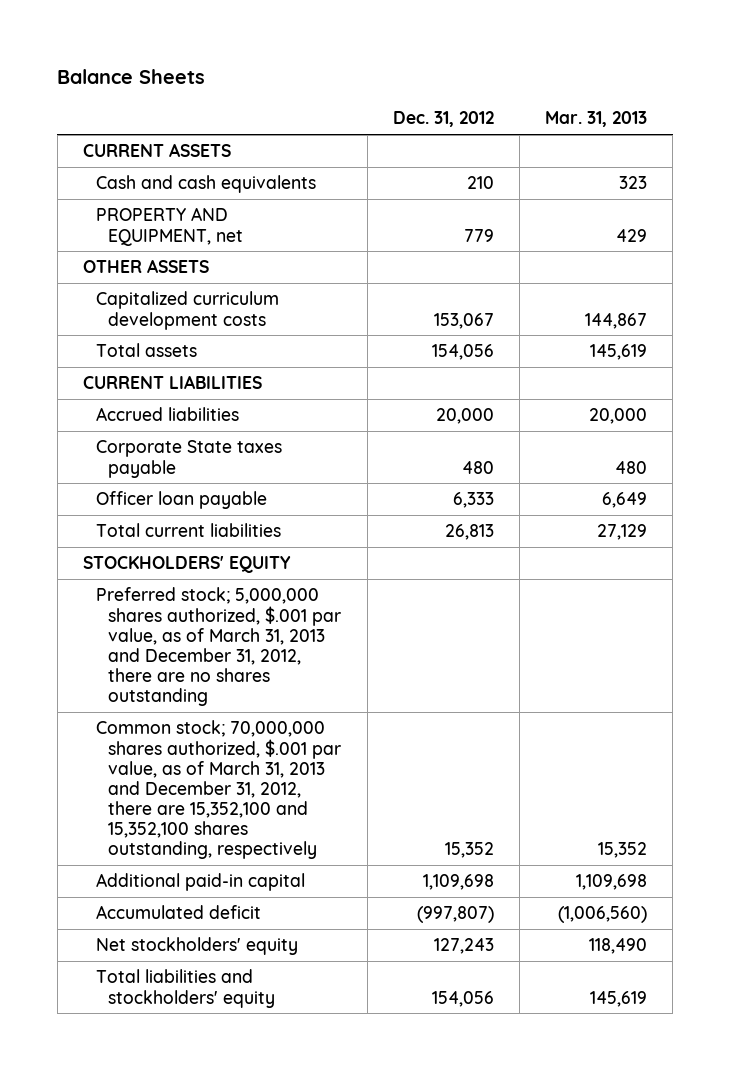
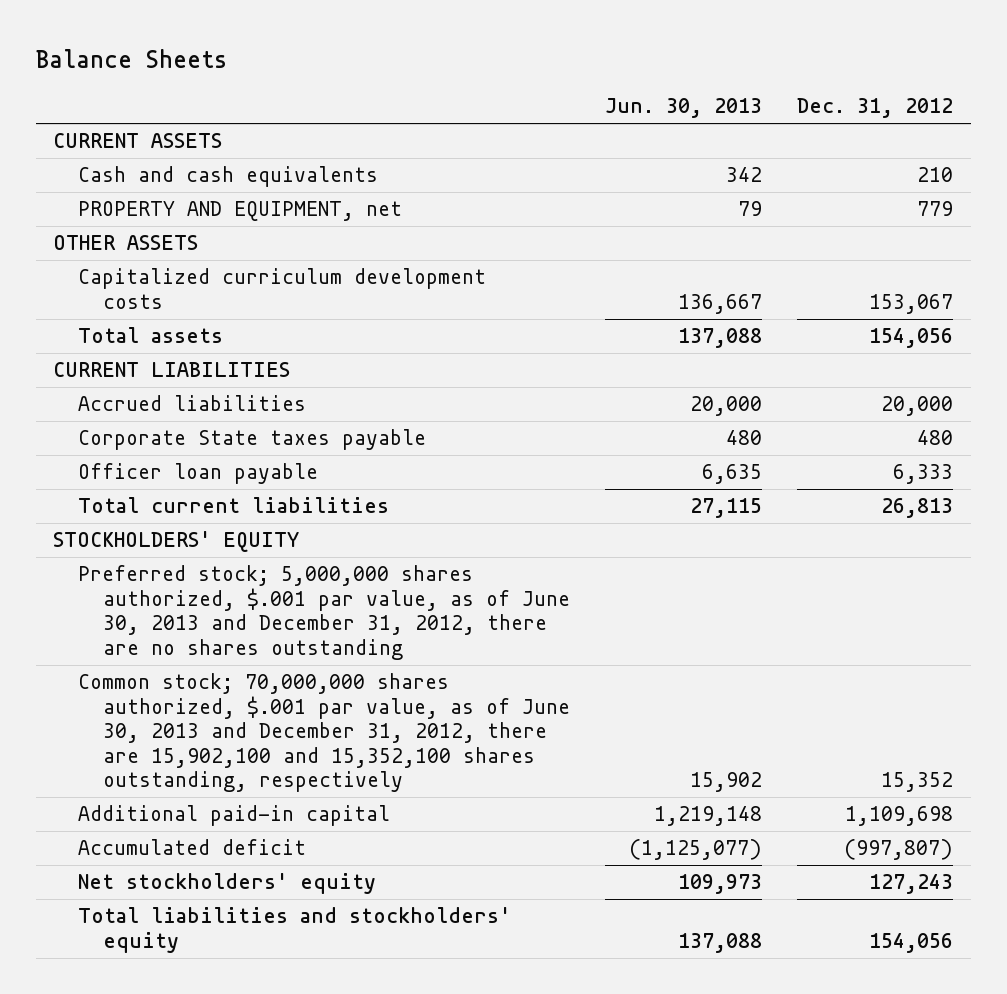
[545,111,648,128] Mar. 31, 2013 -> none
none -> [605,98,763,119] Jun. 30, 2013
[95,587,342,707] Preferred stock; 5,000,000 shares authorized, $.001 par value, as of March 31, 2013 and December 31, 2012, there are no shares outstanding -> [78,565,571,660] Preferred stock; 5,000,000 shares authorized, $.001 par value, as of June 30, 2013 and December 31, 2012, there are no shares outstanding
[95,720,342,860] Common stock; 70,000,000 shares authorized, $.001 par value, as of March 31, 2013 and December 31, 2012, there are 15,352,100 and 15,352,100 shares outstanding, respectively -> [78,673,571,793] Common stock; 70,000,000 shares authorized, $.001 par value, as of June 30, 2013 and December 31, 2012, there are 15,902,100 and 15,352,100 shares outstanding, respectively

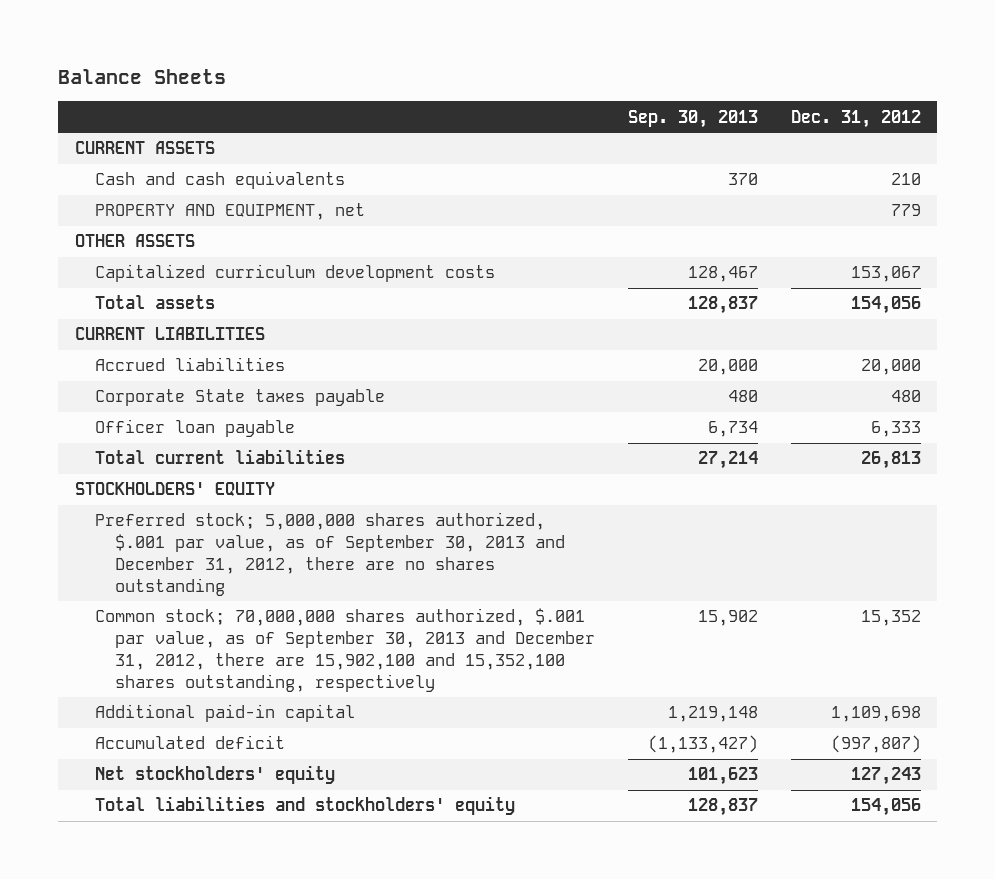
[605,98,763,119] Jun. 30, 2013 -> none
none -> [627,109,758,128] Sep. 30, 2013
[78,565,571,660] Preferred stock; 5,000,000 shares authorized, $.001 par value, as of June 30, 2013 and December 31, 2012, there are no shares outstanding -> [94,512,565,596] Preferred stock; 5,000,000 shares authorized, $.001 par value, as of September 30, 2013 and December 31, 2012, there are no shares outstanding
[78,673,571,793] Common stock; 70,000,000 shares authorized, $.001 par value, as of June 30, 2013 and December 31, 2012, there are 15,902,100 and 15,352,100 shares outstanding, respectively -> [94,608,595,692] Common stock; 70,000,000 shares authorized, $.001 par value, as of September 30, 2013 and December 31, 2012, there are 15,902,100 and 15,352,100 shares outstanding, respectively

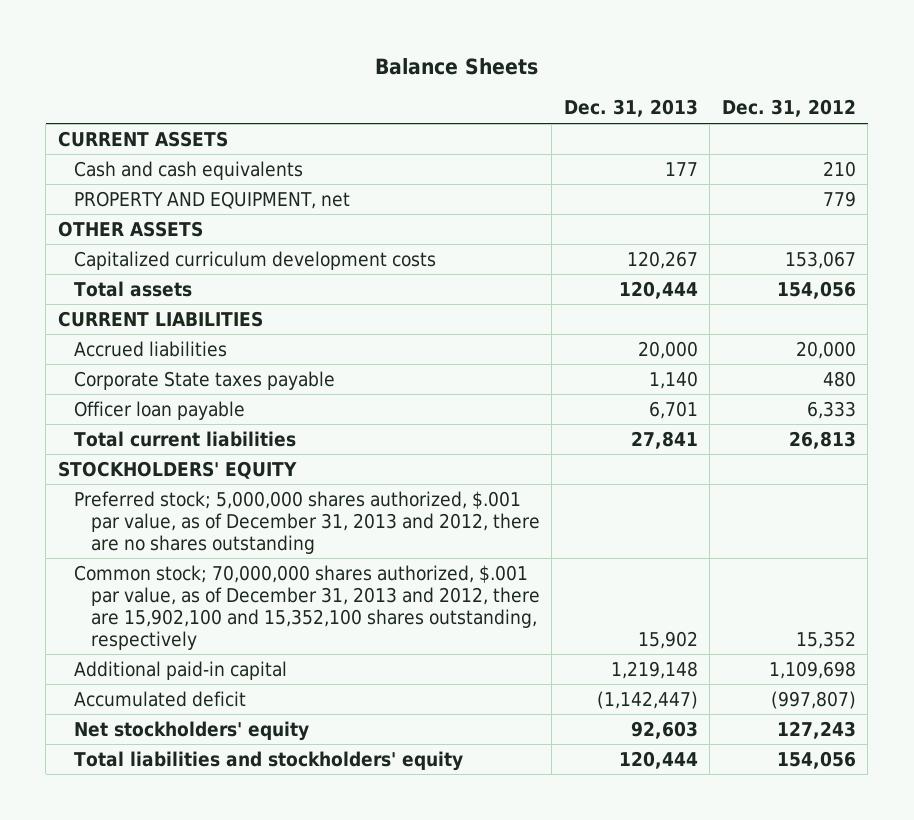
[627,109,758,128] Sep. 30, 2013 -> none
none -> [563,99,698,118] Dec. 31, 2013
[94,512,565,596] Preferred stock; 5,000,000 shares authorized, $.001 par value, as of September 30, 2013 and December 31, 2012, there are no shares outstanding -> [74,490,540,554] Preferred stock; 5,000,000 shares authorized, $.001 par value, as of December 31, 2013 and 2012, there are no shares outstanding
[94,608,595,692] Common stock; 70,000,000 shares authorized, $.001 par value, as of September 30, 2013 and December 31, 2012, there are 15,902,100 and 15,352,100 shares outstanding, respectively -> [74,564,540,650] Common stock; 70,000,000 shares authorized, $.001 par value, as of December 31, 2013 and 2012, there are 15,902,100 and 15,352,100 shares outstanding, respectively

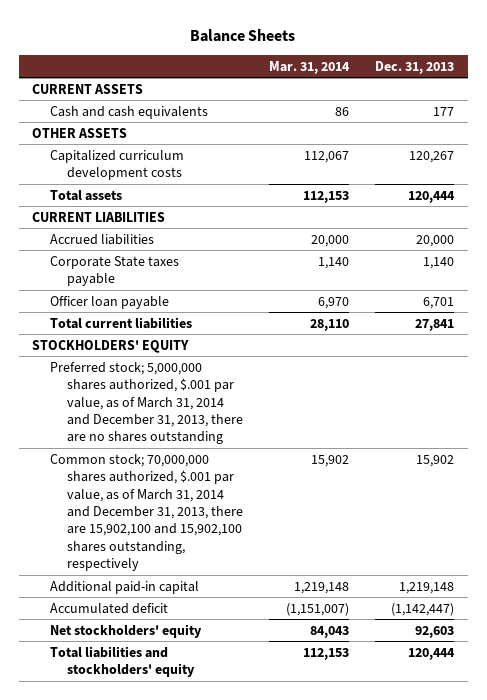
[721,99,856,118] Dec. 31, 2012 -> none
none -> [269,60,351,74] Mar. 31, 2014
[74,190,351,209] PROPERTY AND EQUIPMENT, net -> none
[74,490,540,554] Preferred stock; 5,000,000 shares authorized, $.001 par value, as of December 31, 2013 and 2012, there are no shares outstanding -> [49,361,243,445] Preferred stock; 5,000,000 shares authorized, $.001 par value, as of March 31, 2014 and December 31, 2013, there are no shares outstanding
[74,564,540,650] Common stock; 70,000,000 shares authorized, $.001 par value, as of December 31, 2013 and 2012, there are 15,902,100 and 15,352,100 shares outstanding, respectively -> [49,453,243,572] Common stock; 70,000,000 shares authorized, $.001 par value, as of March 31, 2014 and December 31, 2013, there are 15,902,100 and 15,902,100 shares outstanding, respectively

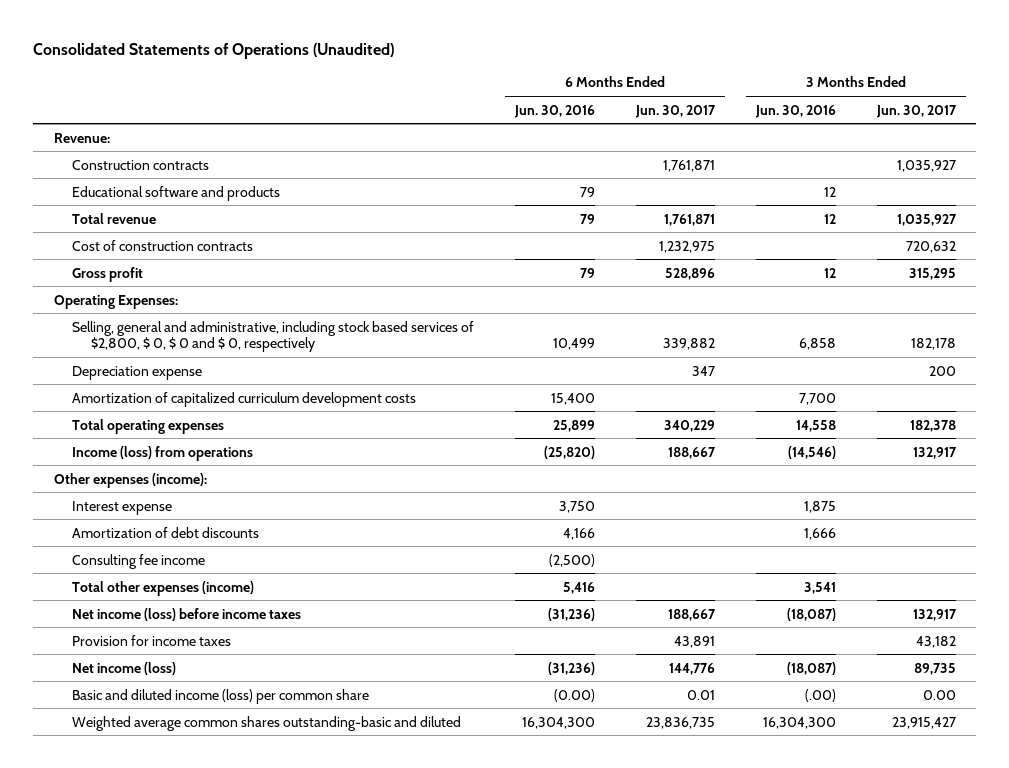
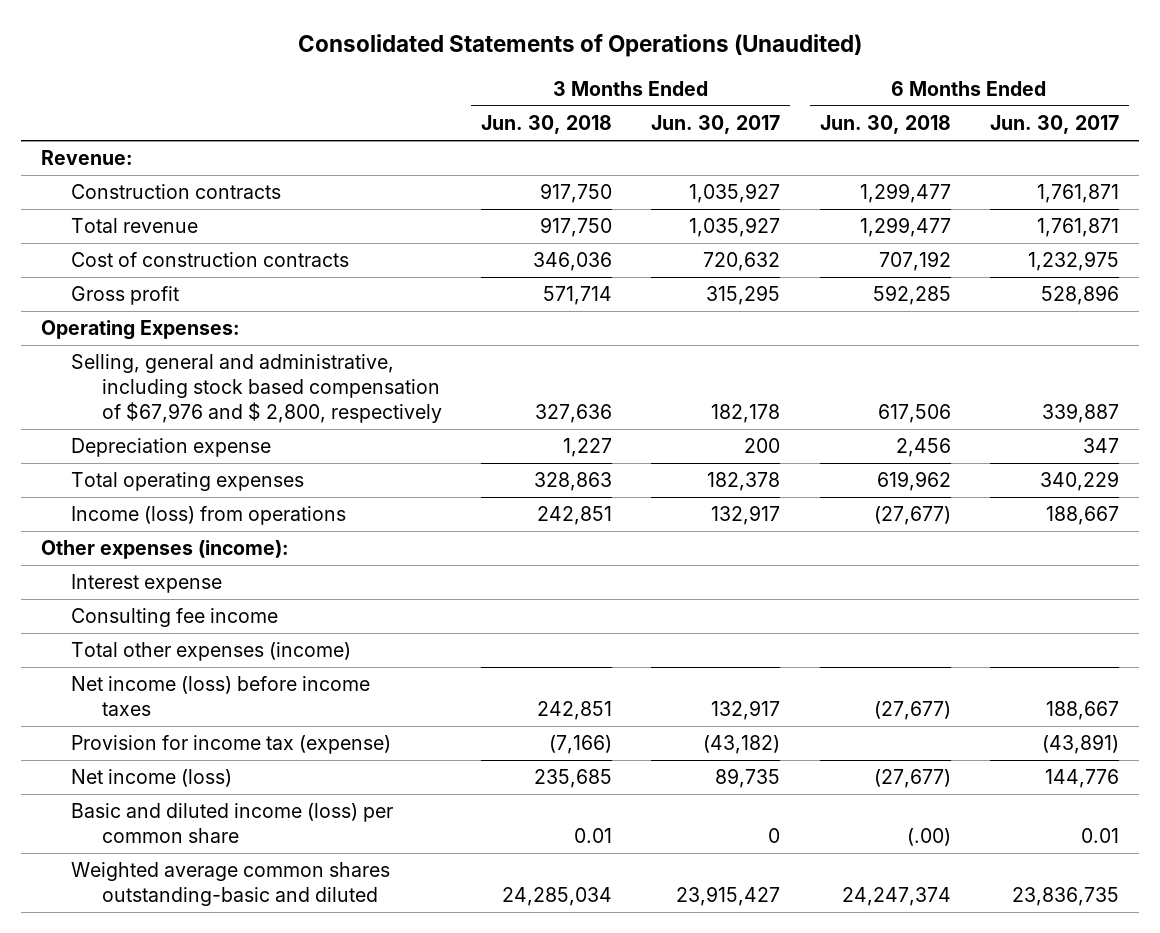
[514,104,596,118] Jun. 30, 2016 -> none
[754,104,836,118] Jun. 30, 2016 -> none
none -> [480,115,612,135] Jun. 30, 2018
none -> [819,115,951,135] Jun. 30, 2018
[72,185,281,201] Educational software and products -> none
[72,320,475,353] Selling, general and administrative, including stock based services of $2,800, $ 0, $ 0 and $ 0, respectively -> [71,354,442,423] Selling, general and administrative, including stock based compensation of $67,976 and $ 2,800, respectively
[663,338,716,351] 339,882 -> [1041,402,1119,423] 339,887
[72,391,417,407] Amortization of capitalized curriculum development costs -> none
[72,526,260,538] Amortization of debt discounts -> none
[72,634,232,646] Provision for income taxes -> [71,735,392,755] Provision for income tax (expense)
[674,635,716,648] 43,891 -> [1041,734,1119,755] (43,891)
[915,635,956,648] 43,182 -> [703,735,781,755] (43,182)
[922,689,956,700] 0.00 -> [768,827,781,843] 0

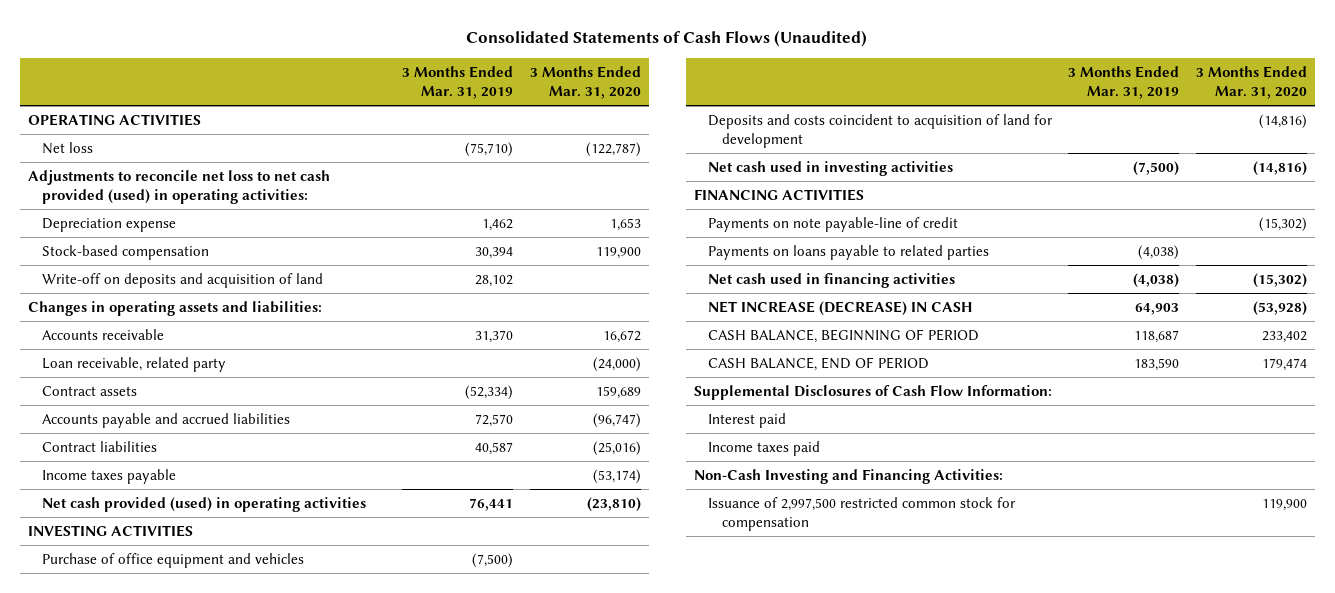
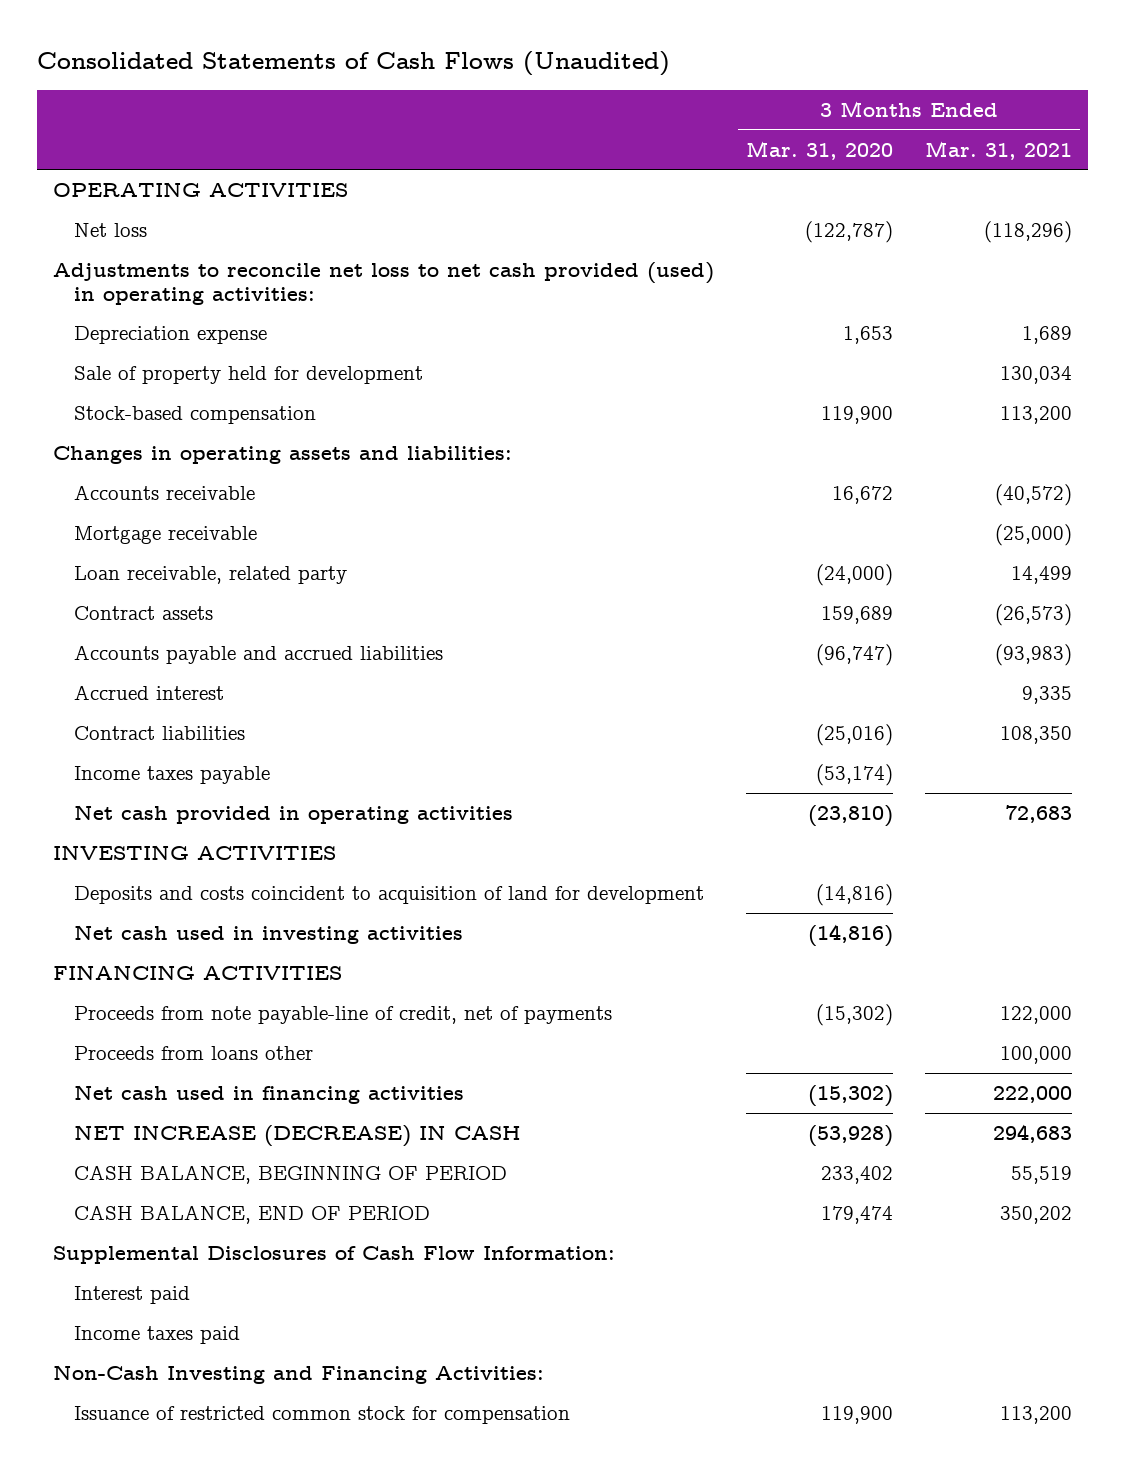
[402,65,514,99] 3 Months Ended Mar. 31, 2019 -> none
none -> [925,140,1073,160] Mar. 31, 2021
none -> [74,365,424,384] Sale of property held for development
[42,272,324,288] Write-off on deposits and acquisition of land -> none
none -> [74,525,258,544] Mortgage receivable
none -> [74,684,225,700] Accrued interest
[42,496,367,512] Net cash provided (used) in operating activities -> [74,804,514,824] Net cash provided in operating activities
[42,552,305,568] Purchase of office equipment and vehicles -> none
[708,244,990,260] Payments on loans payable to related parties -> none
[708,216,959,232] Payments on note payable-line of credit -> [74,1005,613,1024] Proceeds from note payable-line of credit, net of payments
none -> [74,1045,314,1060] Proceeds from loans other
[708,496,1017,532] Issuance of 2,997,500 restricted common stock for compensation -> [74,1405,571,1424] Issuance of restricted common stock for compensation

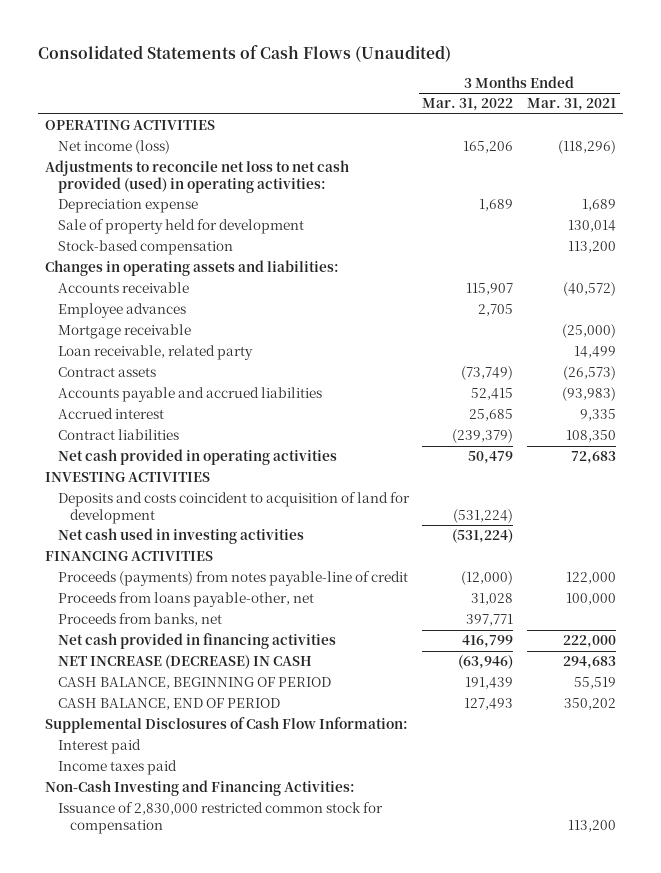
[746,140,894,160] Mar. 31, 2020 -> none
none -> [422,98,514,112] Mar. 31, 2022
[74,222,148,237] Net loss -> [57,140,170,155] Net income (loss)
[1000,365,1073,384] 130,034 -> [568,220,617,233] 130,014
none -> [57,303,186,319] Employee advances
[74,765,271,784] Income taxes payable -> none
[74,1005,613,1024] Proceeds from note payable-line of credit, net of payments -> [57,571,408,587] Proceeds (payments) from notes payable-line of credit
[74,1045,314,1060] Proceeds from loans other -> [57,592,314,608] Proceeds from loans payable-other, net
none -> [57,613,222,627] Proceeds from banks, net
[74,1084,465,1104] Net cash used in financing activities -> [57,633,336,650] Net cash provided in financing activities
[74,1405,571,1424] Issuance of restricted common stock for compensation -> [57,802,383,834] Issuance of 2,830,000 restricted common stock for compensation

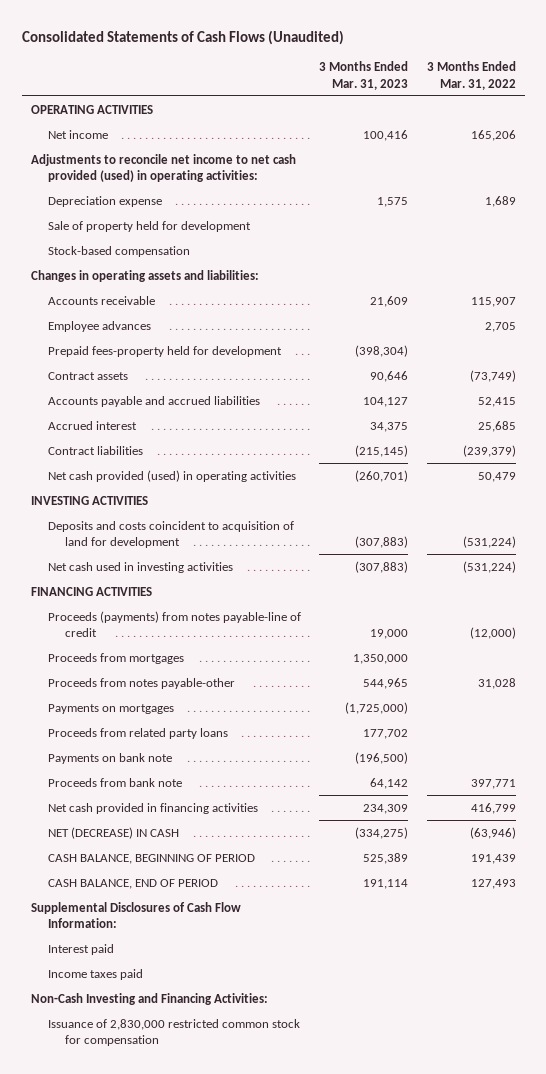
[527,98,617,112] Mar. 31, 2021 -> none
none -> [319,61,409,90] 3 Months Ended Mar. 31, 2023
[57,140,170,155] Net income (loss) -> [48,129,109,139] Net income
[45,160,350,193] Adjustments to reconcile net loss to net cash provided (used) in operating activities: -> [30,153,296,183] Adjustments to reconcile net income to net cash provided (used) in operating activities:
[57,324,191,340] Mortgage receivable -> none
[57,345,253,361] Loan receivable, related party -> none
none -> [48,345,283,357] Prepaid fees-property held for development
[57,449,337,466] Net cash provided in operating activities -> [48,469,297,482] Net cash provided (used) in operating activities
none -> [48,652,185,664] Proceeds from mortgages
[57,592,314,608] Proceeds from loans payable-other, net -> [48,677,236,689] Proceeds from notes payable-other
none -> [48,703,175,714] Payments on mortgages
none -> [48,727,229,739] Proceeds from related party loans
none -> [48,752,173,764] Payments on bank note
[57,613,222,627] Proceeds from banks, net -> [48,777,183,787] Proceeds from bank note
[57,655,312,670] NET INCREASE (DECREASE) IN CASH -> [48,826,180,839] NET (DECREASE) IN CASH

